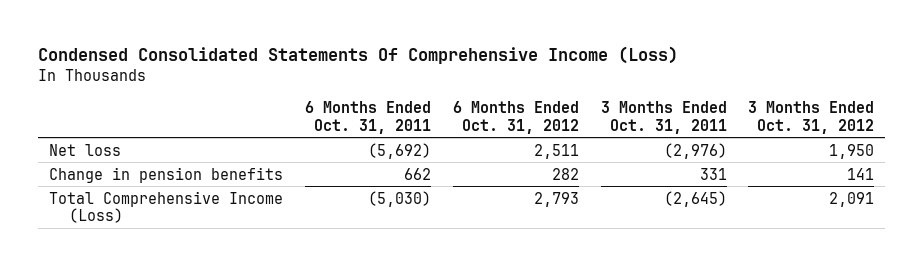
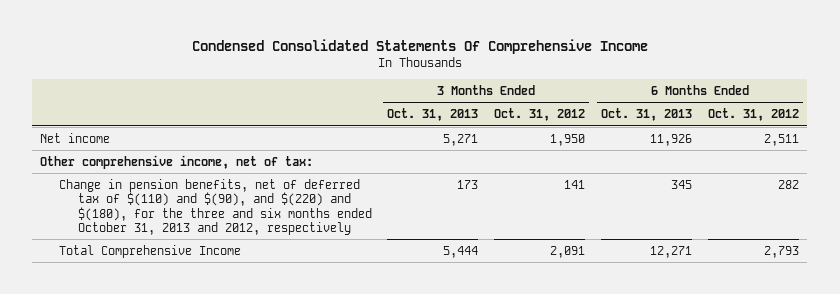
[38,45,679,64] Condensed Consolidated Statements Of Comprehensive Income (Loss) -> [191,38,648,54] Condensed Consolidated Statements Of Comprehensive Income
[304,100,431,134] 6 Months Ended Oct. 31, 2011 -> none
[600,100,727,134] 3 Months Ended Oct. 31, 2011 -> none
none -> [387,108,479,122] Oct. 31, 2013
none -> [601,108,693,122] Oct. 31, 2013
[49,143,122,156] Net loss -> [40,132,111,143] Net income
none -> [40,154,314,169] Other comprehensive income, net of tax:
[49,166,284,183] Change in pension benefits -> [58,178,372,235] Change in pension benefits, net of deferred tax of $(110) and $(90), and $(220) and $(180), for the three and six months ended October 31, 2013 and 2012, respectively
[49,190,284,224] Total Comprehensive Income (Loss) -> [58,244,241,258] Total Comprehensive Income

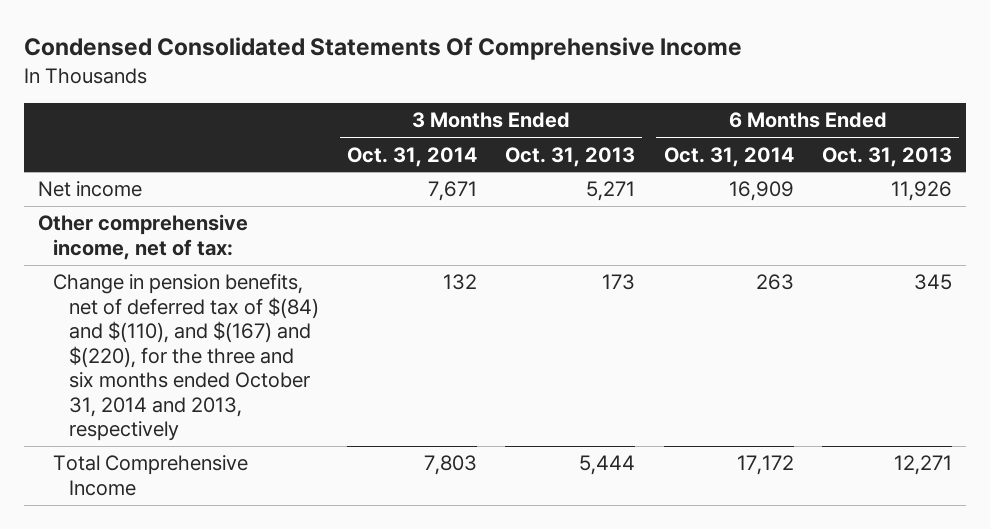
[494,108,586,122] Oct. 31, 2012 -> none
[708,108,800,122] Oct. 31, 2012 -> none
none -> [346,146,477,167] Oct. 31, 2014
none -> [663,146,794,167] Oct. 31, 2014
[58,178,372,235] Change in pension benefits, net of deferred tax of $(110) and $(90), and $(220) and $(180), for the three and six months ended October 31, 2013 and 2012, respectively -> [53,273,319,442] Change in pension benefits, net of deferred tax of $(84) and $(110), and $(167) and $(220), for the three and six months ended October 31, 2014 and 2013, respectively

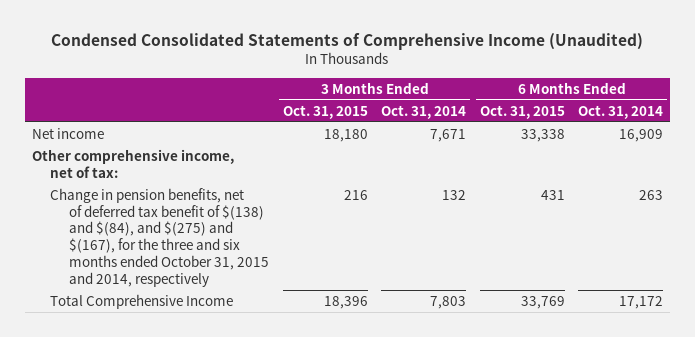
[23,37,742,61] Condensed Consolidated Statements Of Comprehensive Income -> [51,32,644,50] Condensed Consolidated Statements of Comprehensive Income (Unaudited)
[505,146,636,167] Oct. 31, 2013 -> none
[821,146,952,167] Oct. 31, 2013 -> none
none -> [282,104,368,119] Oct. 31, 2015
none -> [479,104,565,119] Oct. 31, 2015
[53,273,319,442] Change in pension benefits, net of deferred tax of $(84) and $(110), and $(167) and $(220), for the three and six months ended October 31, 2014 and 2013, respectively -> [50,188,270,287] Change in pension benefits, net of deferred tax benefit of $(138) and $(84), and $(275) and $(167), for the three and six months ended October 31, 2015 and 2014, respectively

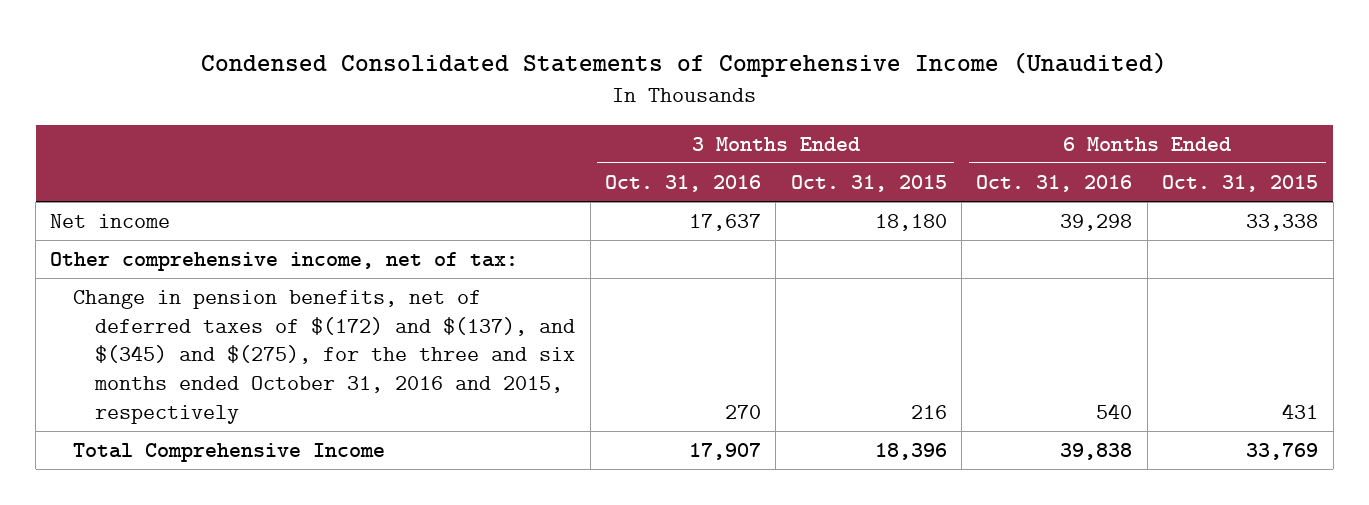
[381,104,467,119] Oct. 31, 2014 -> none
[578,104,664,119] Oct. 31, 2014 -> none
none -> [604,174,761,192] Oct. 31, 2016
none -> [976,174,1133,192] Oct. 31, 2016
[50,188,270,287] Change in pension benefits, net of deferred tax benefit of $(138) and $(84), and $(275) and $(167), for the three and six months ended October 31, 2015 and 2014, respectively -> [72,290,576,424] Change in pension benefits, net of deferred taxes of $(172) and $(137), and $(345) and $(275), for the three and six months ended October 31, 2016 and 2015, respectively

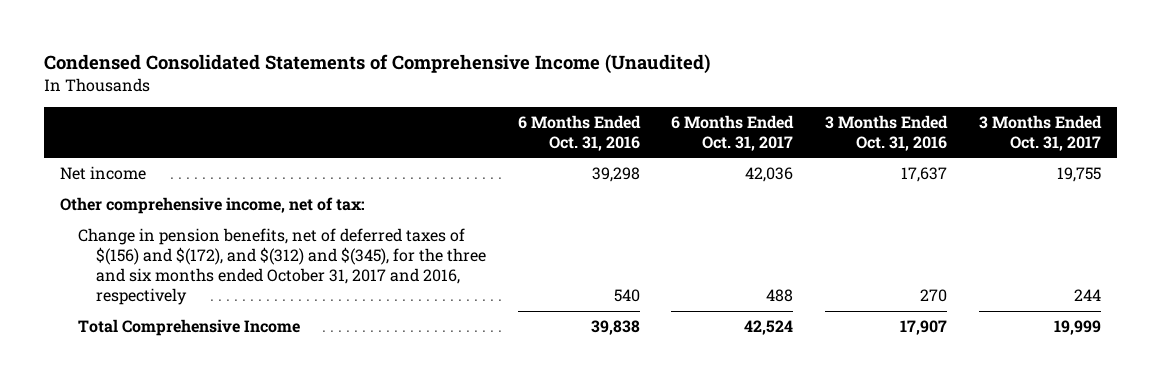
[790,174,947,192] Oct. 31, 2015 -> none
[1162,174,1319,192] Oct. 31, 2015 -> none
none -> [671,114,795,151] 6 Months Ended Oct. 31, 2017
none -> [978,114,1102,151] 3 Months Ended Oct. 31, 2017
[72,290,576,424] Change in pension benefits, net of deferred taxes of $(172) and $(137), and $(345) and $(275), for the three and six months ended October 31, 2016 and 2015, respectively -> [78,228,487,306] Change in pension benefits, net of deferred taxes of $(156) and $(172), and $(312) and $(345), for the three and six months ended October 31, 2017 and 2016, respectively

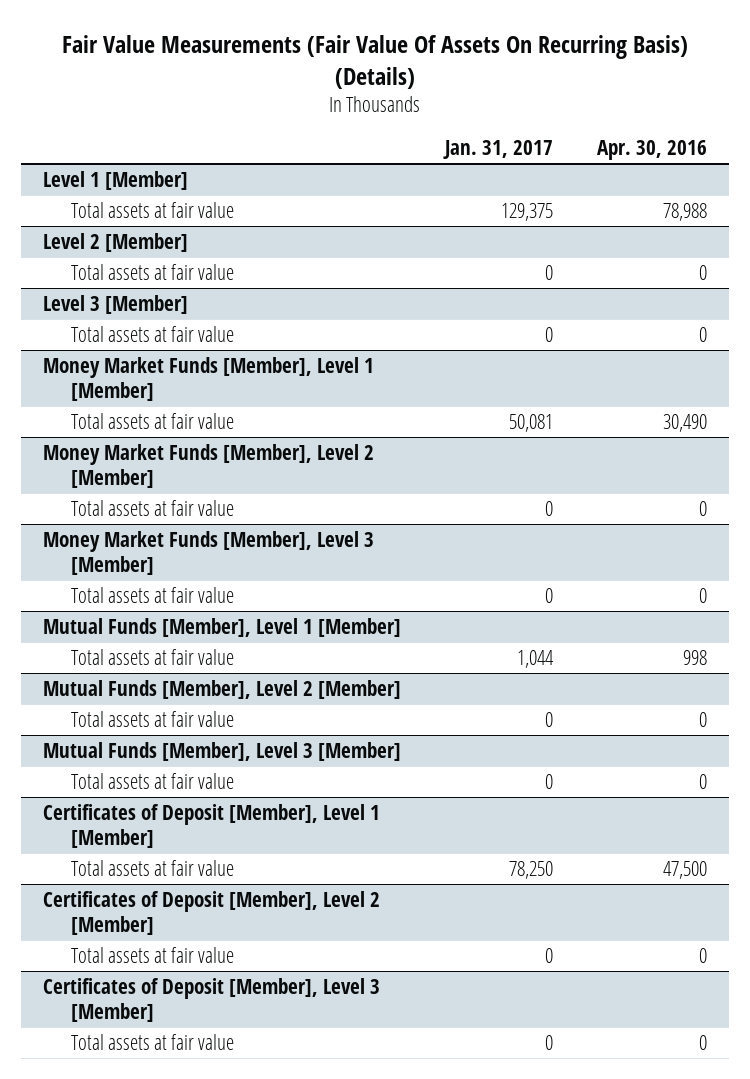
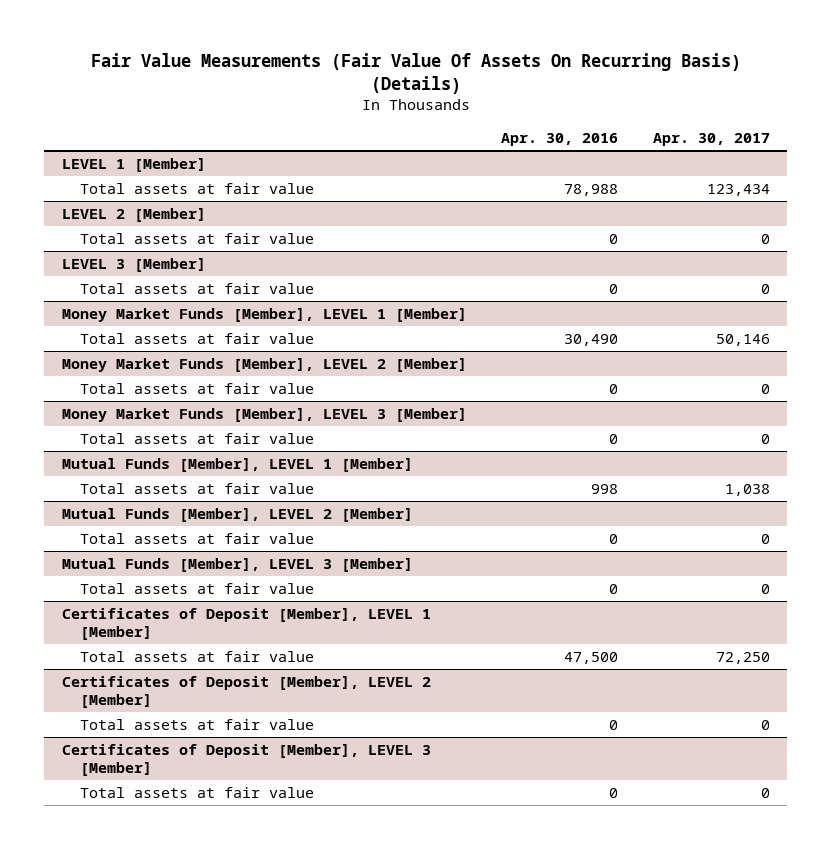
[443,140,554,160] Jan. 31, 2017 -> none
none -> [653,132,771,146] Apr. 30, 2017
[43,170,189,190] Level 1 [Member] -> [61,157,206,172] LEVEL 1 [Member]
[43,232,189,252] Level 2 [Member] -> [61,207,206,222] LEVEL 2 [Member]
[43,294,189,314] Level 3 [Member] -> [61,257,206,272] LEVEL 3 [Member]
[43,356,375,401] Money Market Funds [Member], Level 1 [Member] -> [61,307,467,322] Money Market Funds [Member], LEVEL 1 [Member]
[43,443,375,488] Money Market Funds [Member], Level 2 [Member] -> [61,357,467,372] Money Market Funds [Member], LEVEL 2 [Member]
[43,530,375,575] Money Market Funds [Member], Level 3 [Member] -> [61,407,467,422] Money Market Funds [Member], LEVEL 3 [Member]
[43,617,402,637] Mutual Funds [Member], Level 1 [Member] -> [61,457,413,472] Mutual Funds [Member], LEVEL 1 [Member]
[43,679,402,699] Mutual Funds [Member], Level 2 [Member] -> [61,507,413,522] Mutual Funds [Member], LEVEL 2 [Member]
[43,741,402,761] Mutual Funds [Member], Level 3 [Member] -> [61,557,413,572] Mutual Funds [Member], LEVEL 3 [Member]
[43,803,381,848] Certificates of Deposit [Member], Level 1 [Member] -> [61,607,431,641] Certificates of Deposit [Member], LEVEL 1 [Member]
[43,890,381,935] Certificates of Deposit [Member], Level 2 [Member] -> [61,675,431,709] Certificates of Deposit [Member], LEVEL 2 [Member]
[43,977,381,1022] Certificates of Deposit [Member], Level 3 [Member] -> [61,743,431,777] Certificates of Deposit [Member], LEVEL 3 [Member]

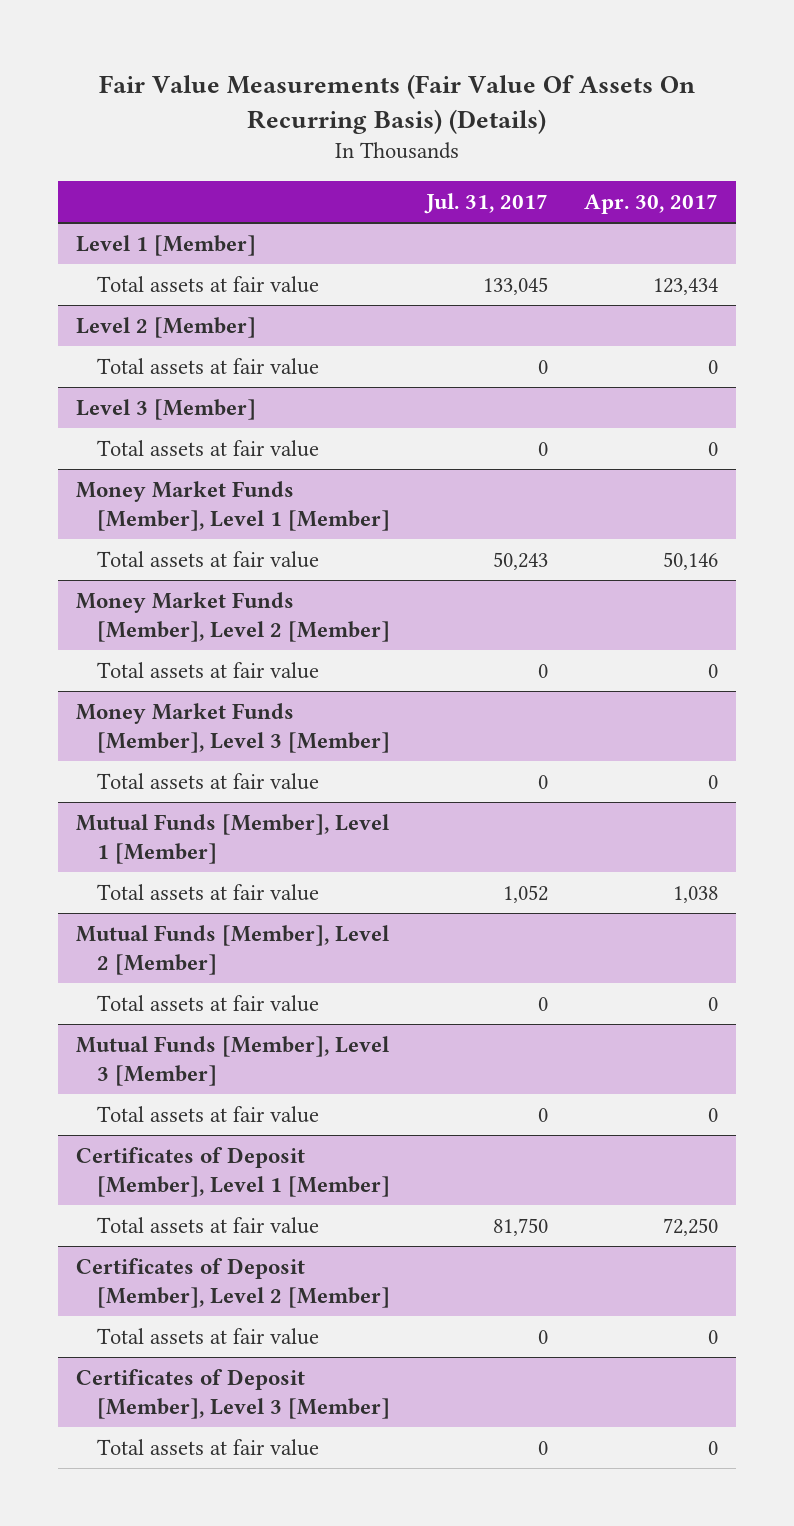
[501,132,619,146] Apr. 30, 2016 -> none
none -> [424,192,549,214] Jul. 31, 2017
[61,157,206,172] LEVEL 1 [Member] -> [76,234,257,256] Level 1 [Member]
[61,207,206,222] LEVEL 2 [Member] -> [76,316,257,338] Level 2 [Member]
[61,257,206,272] LEVEL 3 [Member] -> [76,398,257,420] Level 3 [Member]
[61,307,467,322] Money Market Funds [Member], LEVEL 1 [Member] -> [76,480,391,531] Money Market Funds [Member], Level 1 [Member]
[61,357,467,372] Money Market Funds [Member], LEVEL 2 [Member] -> [76,591,391,642] Money Market Funds [Member], Level 2 [Member]
[61,407,467,422] Money Market Funds [Member], LEVEL 3 [Member] -> [76,702,391,753] Money Market Funds [Member], Level 3 [Member]
[61,457,413,472] Mutual Funds [Member], LEVEL 1 [Member] -> [76,813,391,864] Mutual Funds [Member], Level 1 [Member]
[61,507,413,522] Mutual Funds [Member], LEVEL 2 [Member] -> [76,924,391,975] Mutual Funds [Member], Level 2 [Member]
[61,557,413,572] Mutual Funds [Member], LEVEL 3 [Member] -> [76,1035,391,1086] Mutual Funds [Member], Level 3 [Member]
[61,607,431,641] Certificates of Deposit [Member], LEVEL 1 [Member] -> [76,1146,391,1197] Certificates of Deposit [Member], Level 1 [Member]
[61,675,431,709] Certificates of Deposit [Member], LEVEL 2 [Member] -> [76,1257,391,1308] Certificates of Deposit [Member], Level 2 [Member]
[61,743,431,777] Certificates of Deposit [Member], LEVEL 3 [Member] -> [76,1368,391,1419] Certificates of Deposit [Member], Level 3 [Member]

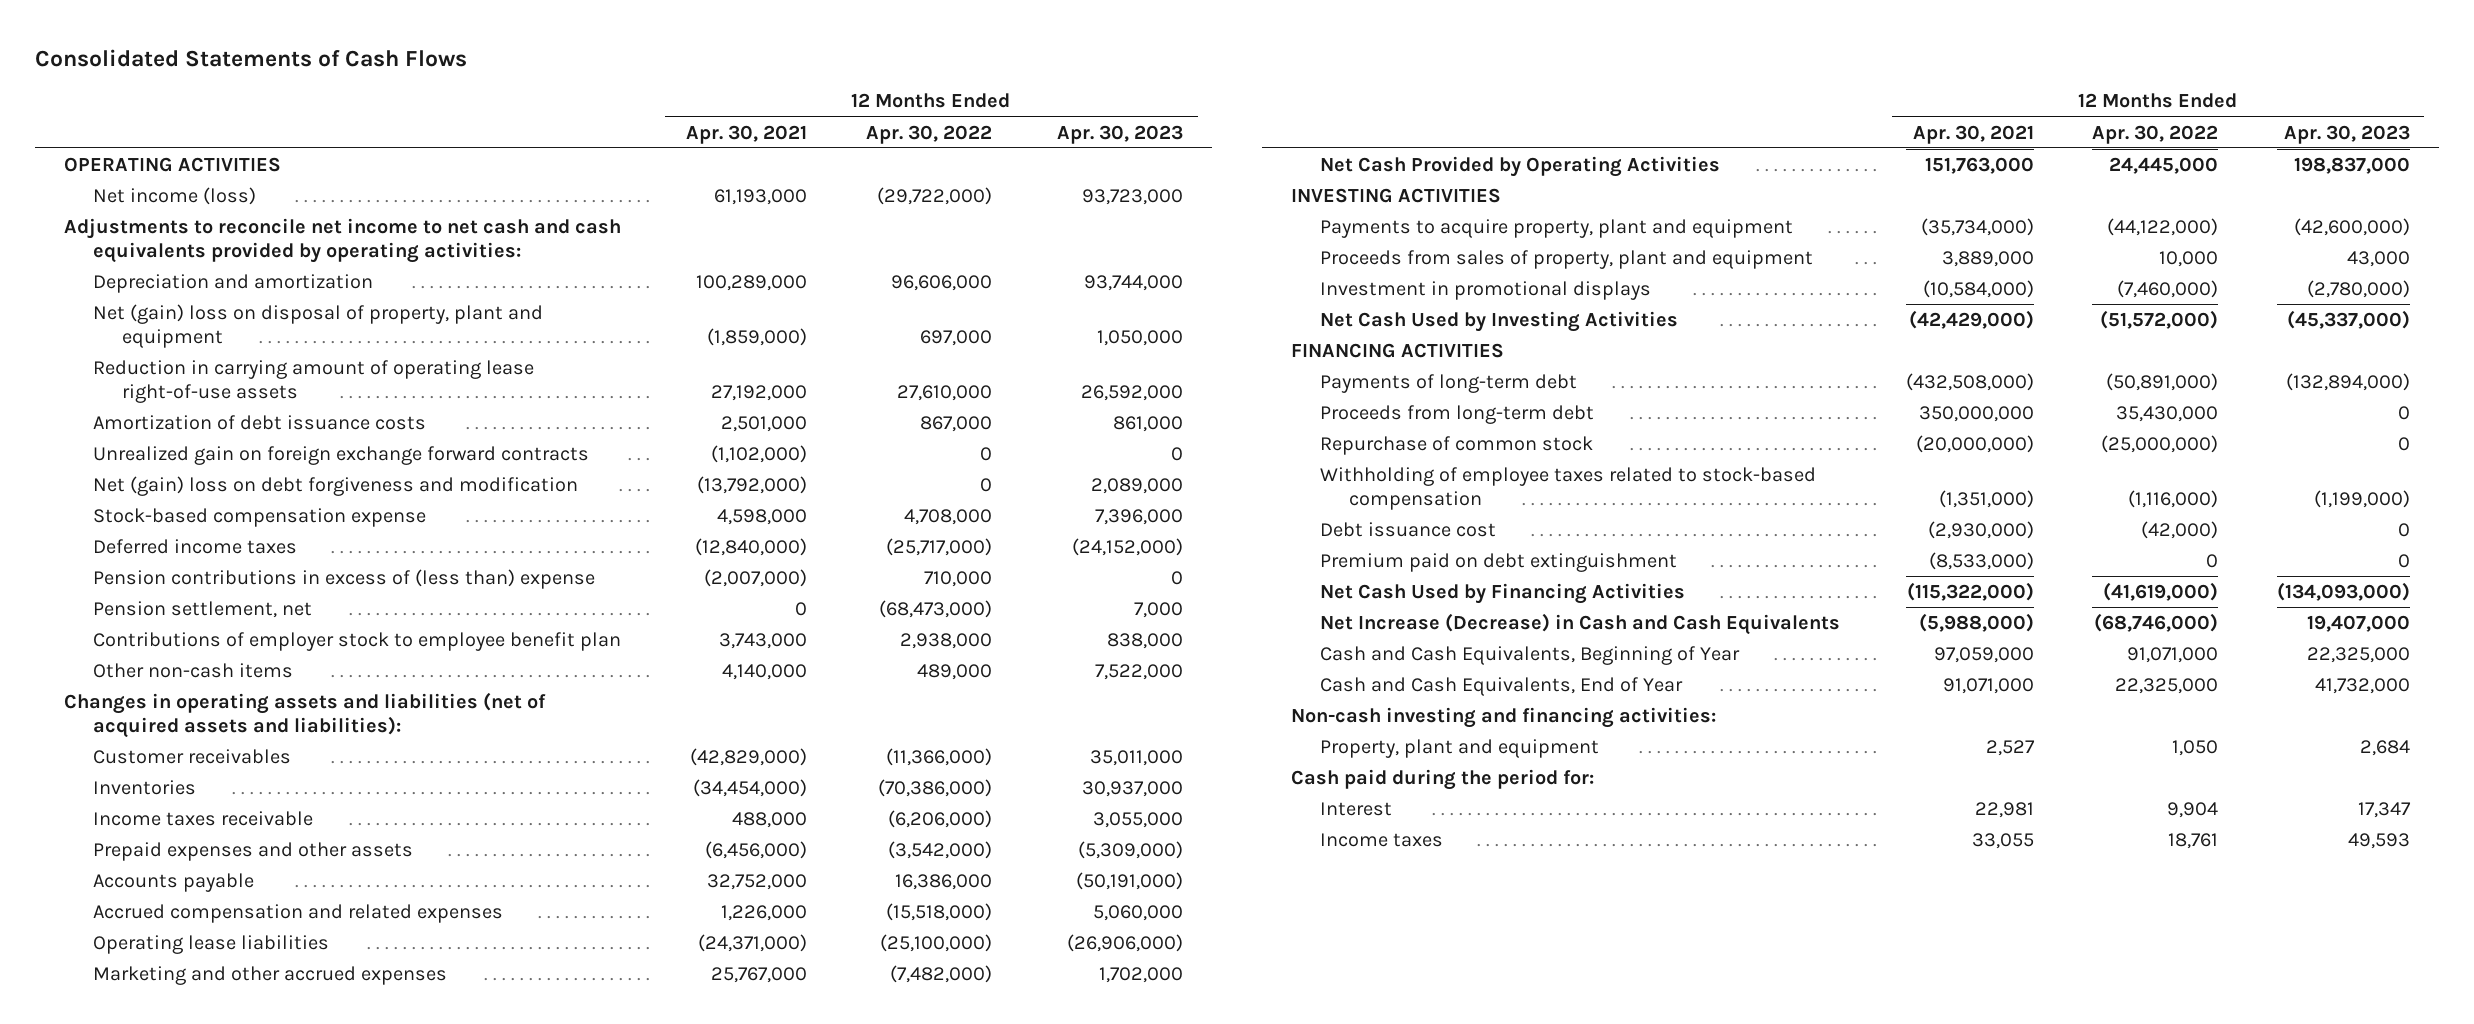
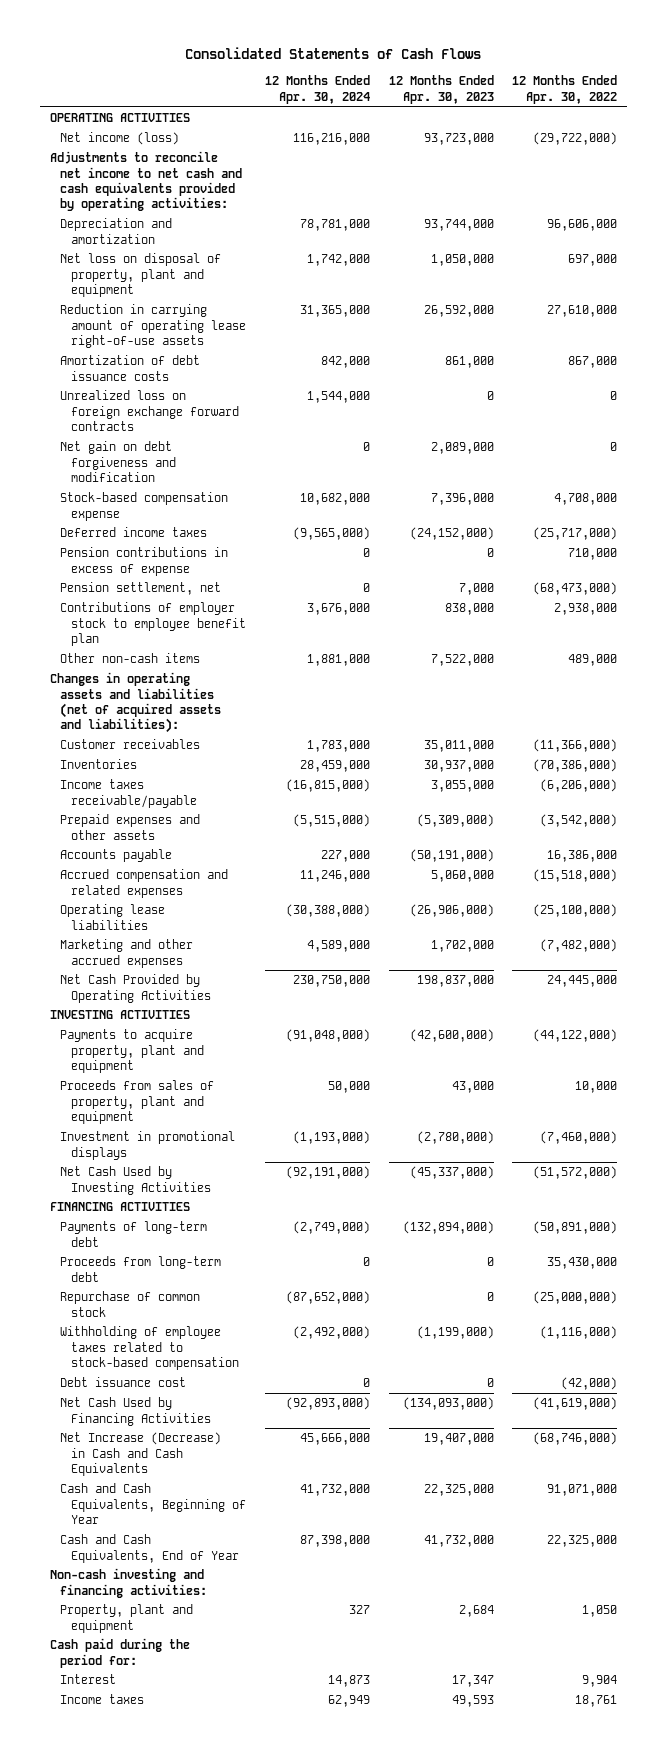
[686,124,808,144] Apr. 30, 2021 -> none
none -> [264,75,370,104] 12 Months Ended Apr. 30, 2024
[93,303,544,349] Net (gain) loss on disposal of property, plant and equipment -> [60,253,222,297] Net loss on disposal of property, plant and equipment
[93,445,590,465] Unrealized gain on foreign exchange forward contracts -> [60,390,239,431] Unrealized loss on foreign exchange forward contracts
[93,475,579,496] Net (gain) loss on debt forgiveness and modification -> [60,441,176,482] Net gain on debt forgiveness and modification
[93,568,596,589] Pension contributions in excess of (less than) expense -> [60,547,229,576] Pension contributions in excess of expense
[93,810,314,826] Income taxes receivable -> [60,779,197,808] Income taxes receivable/payable
[1319,552,1677,572] Premium paid on debt extinguishment -> none

